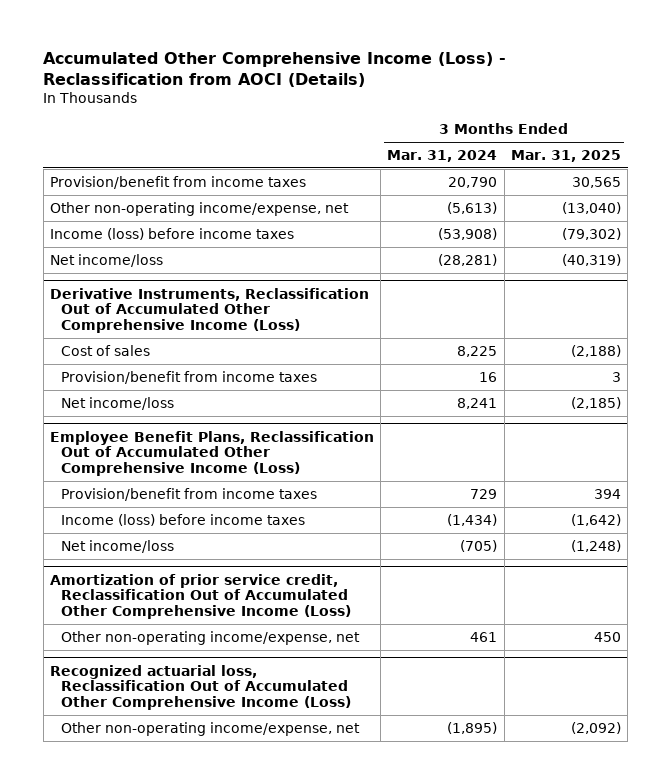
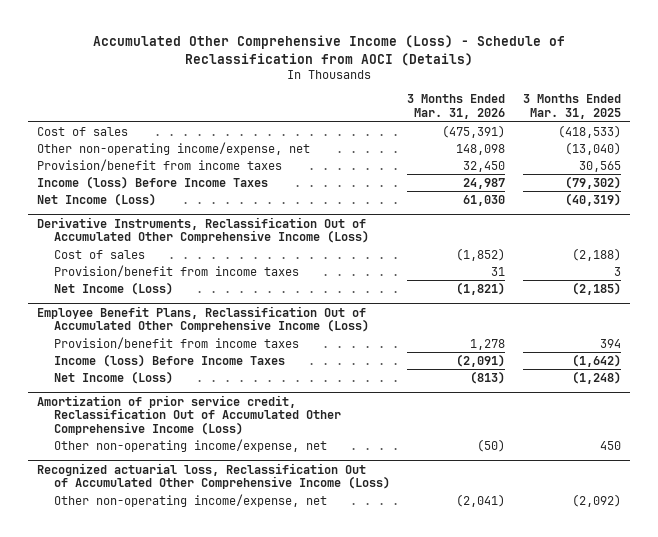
[43,51,507,87] Accumulated Other Comprehensive Income (Loss) - Reclassification from AOCI (Details) -> [92,34,565,66] Accumulated Other Comprehensive Income (Loss) - Schedule of Reclassification from AOCI (Details)
[387,149,498,162] Mar. 31, 2024 -> none
none -> [407,94,506,120] 3 Months Ended Mar. 31, 2026
none -> [36,126,128,136] Cost of sales
[49,175,306,189] Provision/benefit from income taxes -> [36,158,282,171] Provision/benefit from income taxes
[49,227,294,240] Income (loss) before income taxes -> [36,175,268,189] Income (loss) Before Income Taxes
[49,253,163,267] Net income/loss -> [36,192,156,206] Net Income (Loss)
[60,396,174,410] Net income/loss -> [53,281,173,295] Net Income (Loss)
[60,513,305,526] Income (loss) before income taxes -> [53,353,285,367] Income (loss) Before Income Taxes
[60,539,174,553] Net income/loss -> [53,370,173,384] Net Income (Loss)

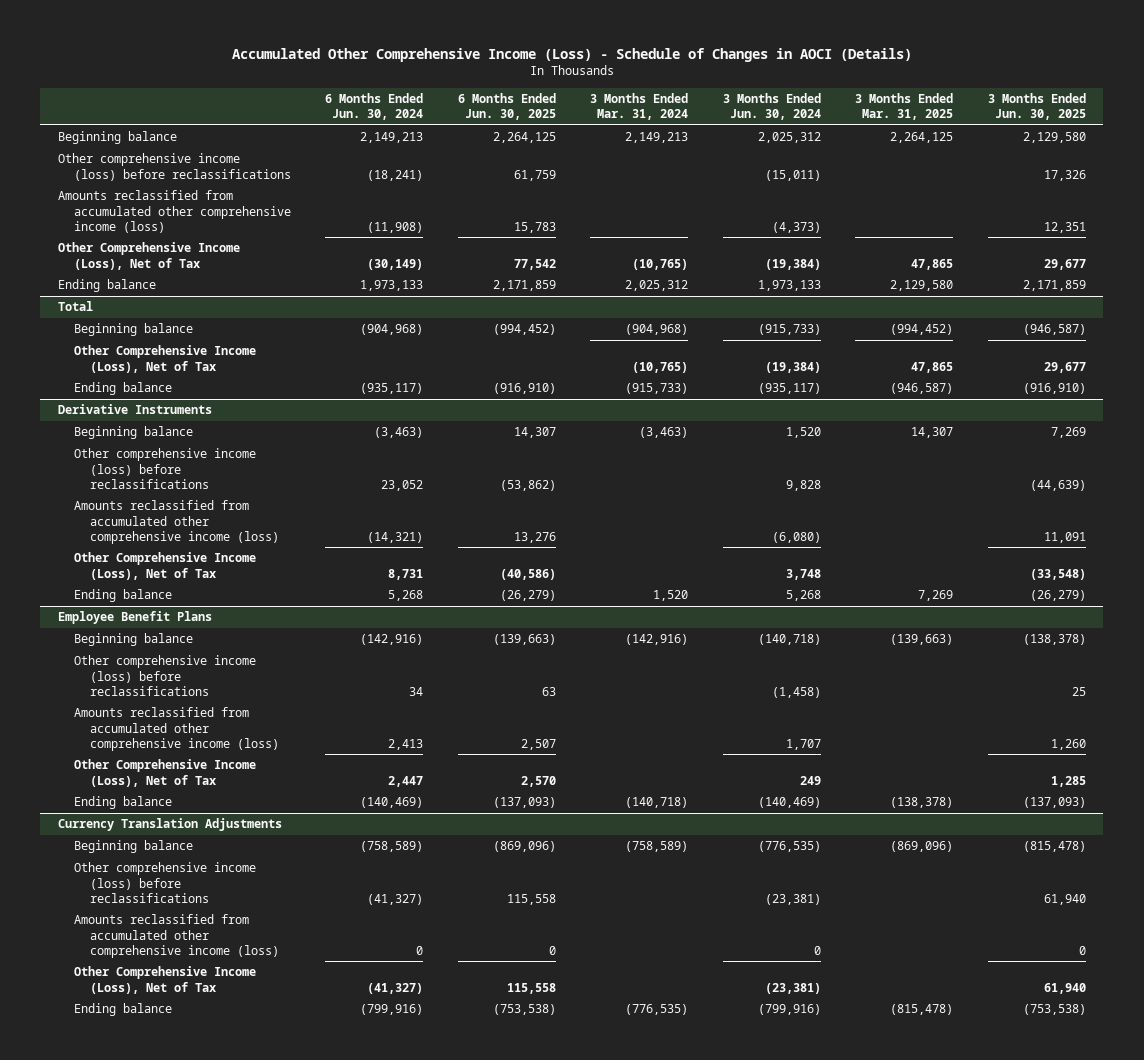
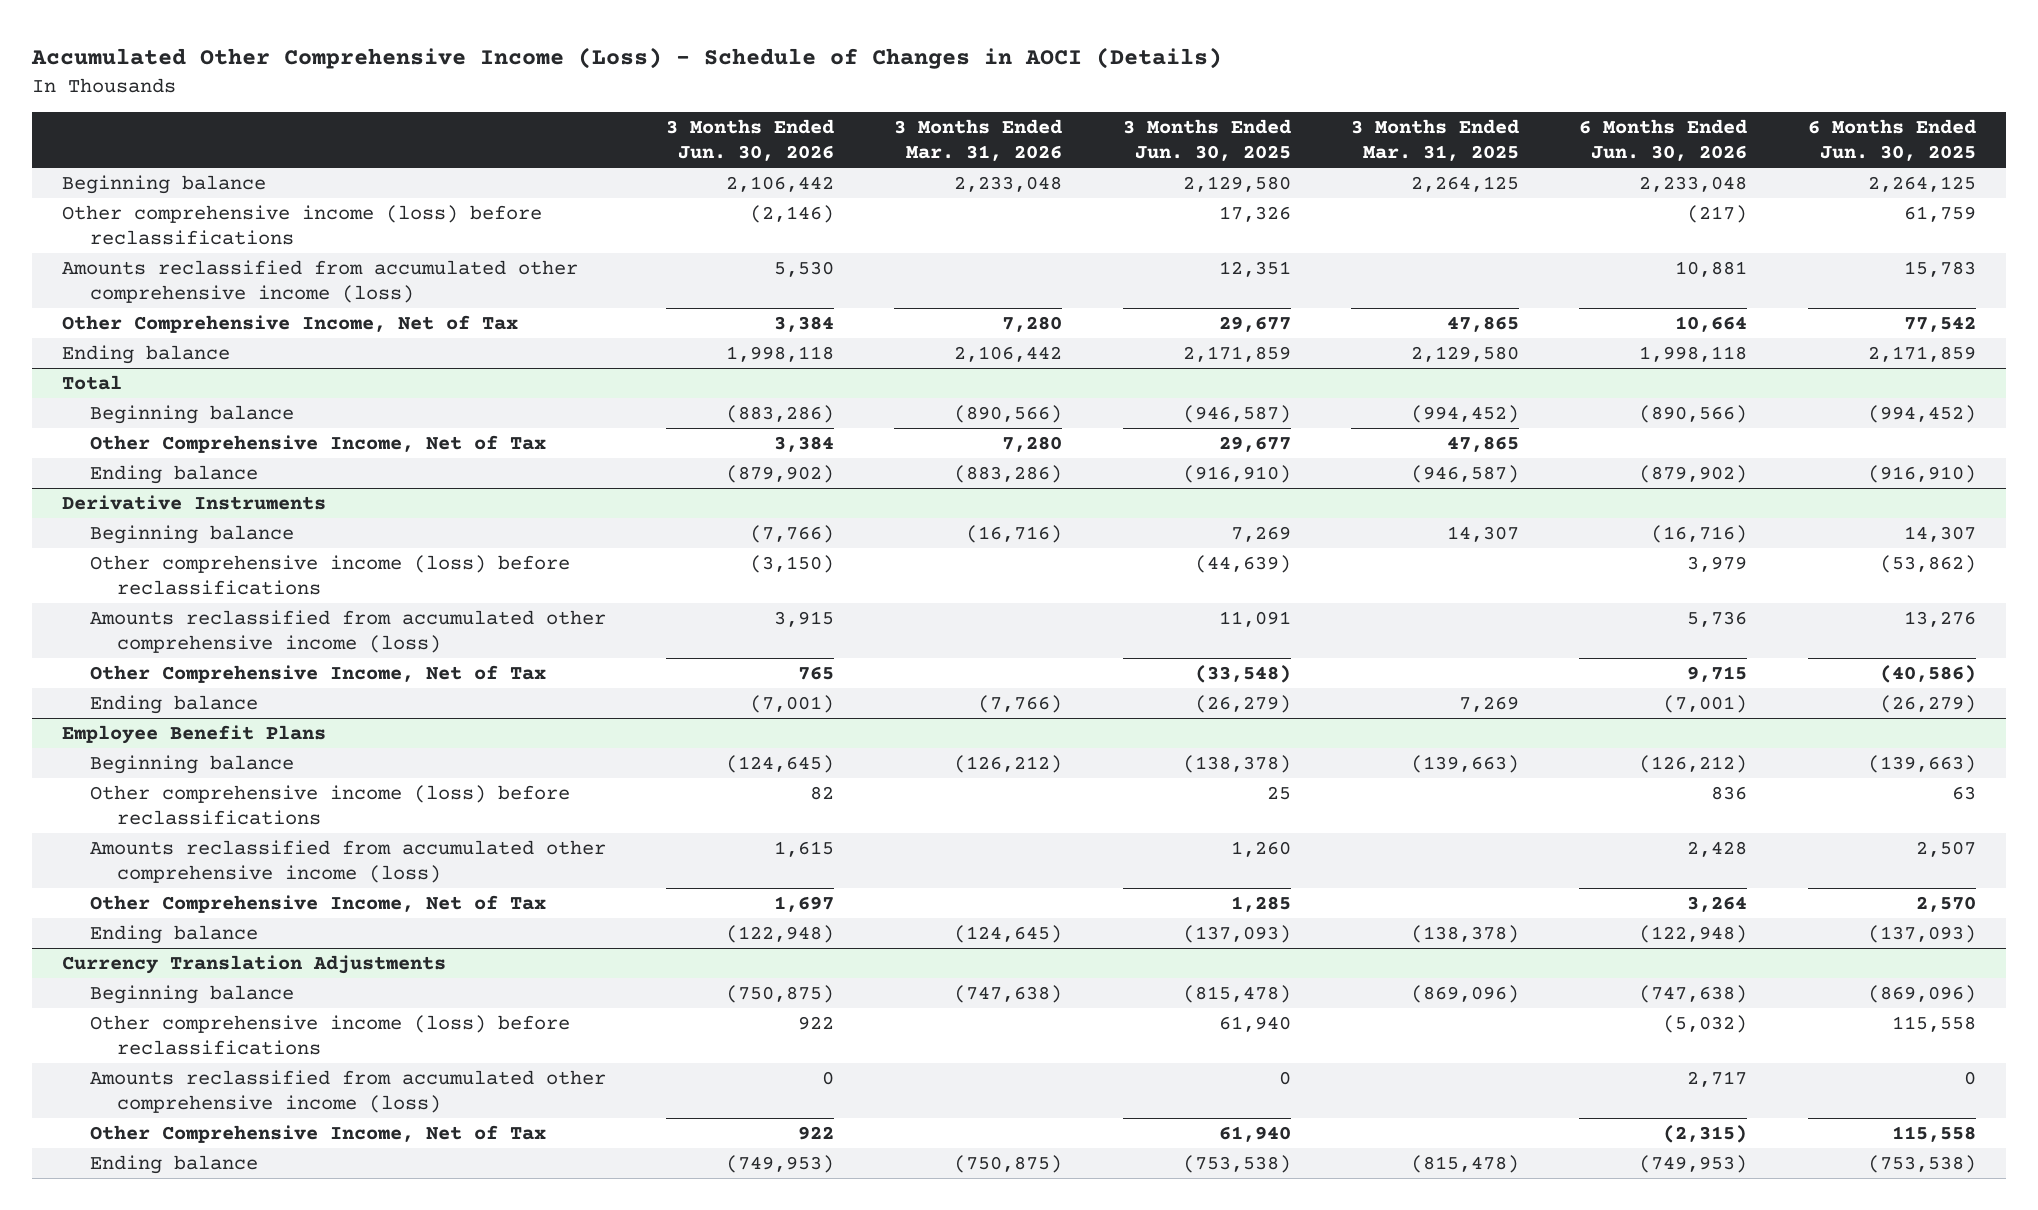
[325,93,424,121] 6 Months Ended Jun. 30, 2024 -> none
[590,93,689,121] 3 Months Ended Mar. 31, 2024 -> none
[722,93,821,121] 3 Months Ended Jun. 30, 2024 -> none
none -> [665,119,834,162] 3 Months Ended Jun. 30, 2026
none -> [894,119,1063,162] 3 Months Ended Mar. 31, 2026
none -> [1579,119,1748,162] 6 Months Ended Jun. 30, 2026
[57,242,240,270] Other Comprehensive Income (Loss), Net of Tax -> [62,314,519,333] Other Comprehensive Income, Net of Tax
[73,345,256,373] Other Comprehensive Income (Loss), Net of Tax -> [89,434,546,453] Other Comprehensive Income, Net of Tax
[73,552,256,580] Other Comprehensive Income (Loss), Net of Tax -> [89,664,546,683] Other Comprehensive Income, Net of Tax
[73,759,256,787] Other Comprehensive Income (Loss), Net of Tax -> [89,894,546,913] Other Comprehensive Income, Net of Tax
[73,966,256,994] Other Comprehensive Income (Loss), Net of Tax -> [89,1124,546,1143] Other Comprehensive Income, Net of Tax

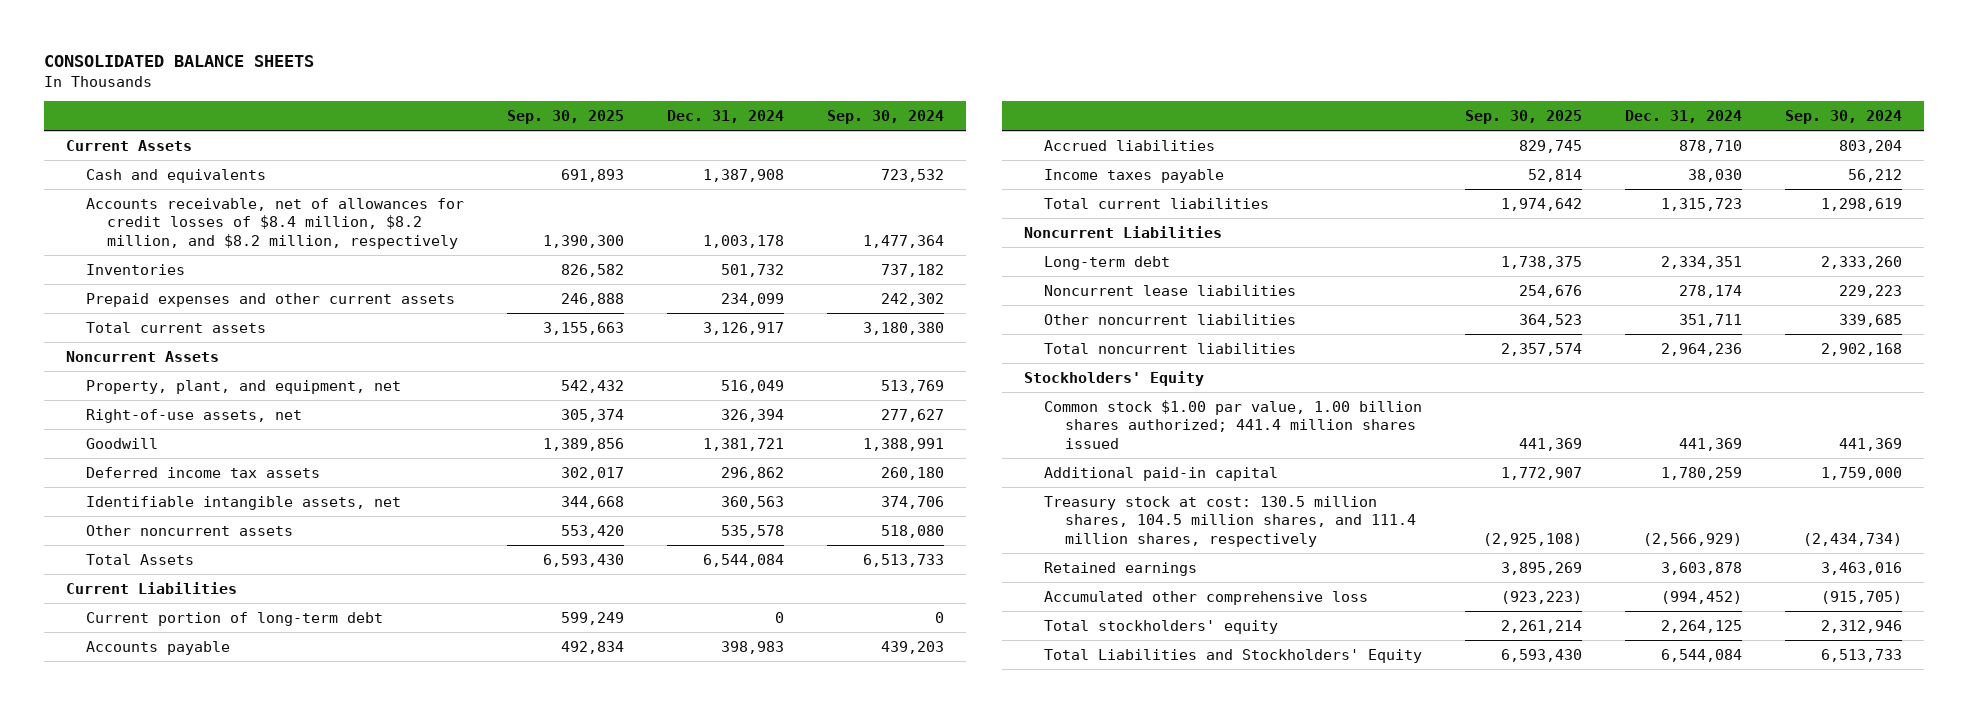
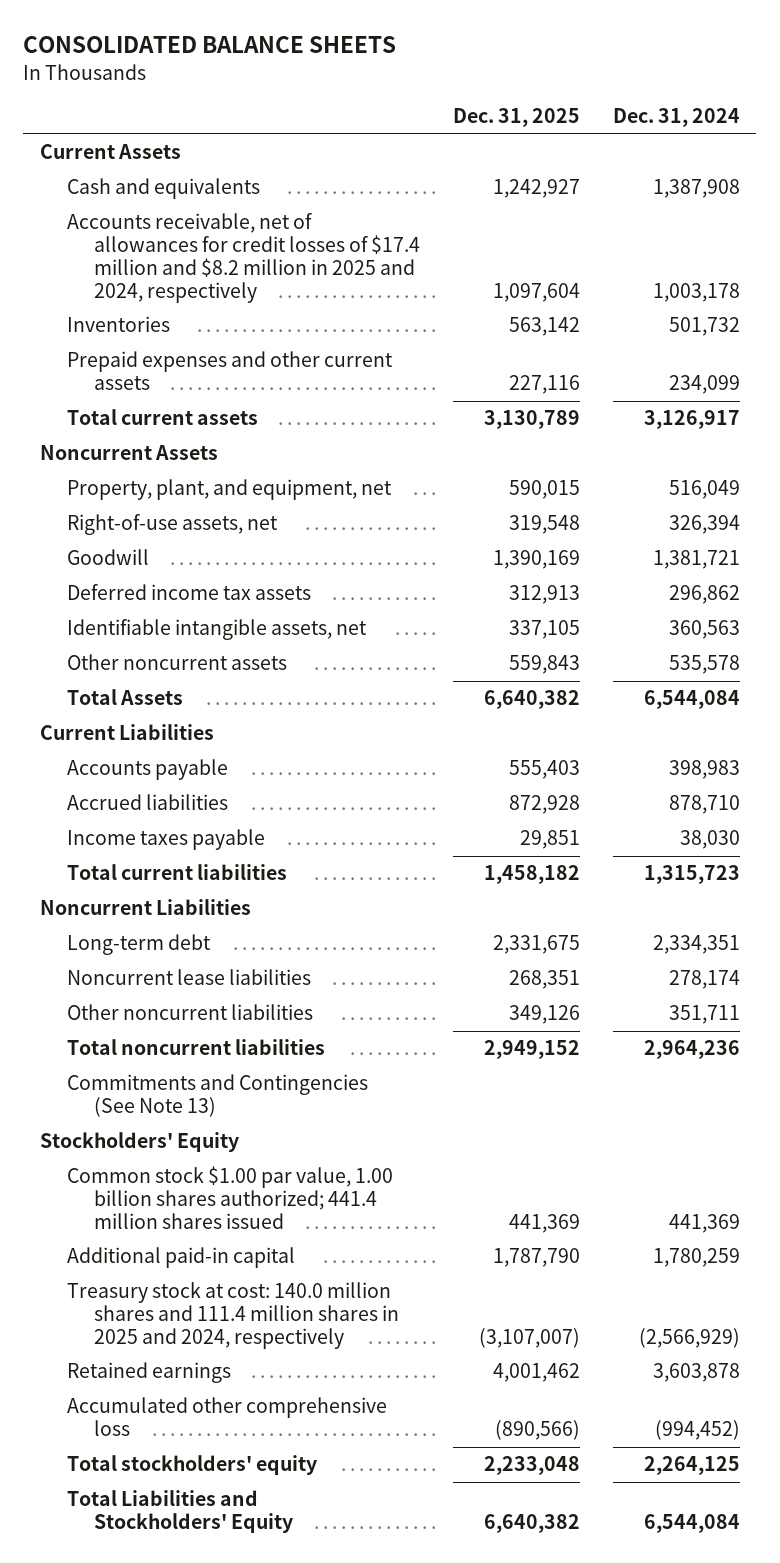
[507,110,625,125] Sep. 30, 2025 -> none
[827,110,945,125] Sep. 30, 2024 -> none
none -> [452,108,580,128] Dec. 31, 2025
[86,197,465,250] Accounts receivable, net of allowances for credit losses of $8.4 million, $8.2 million, and $8.2 million, respectively -> [66,213,421,303] Accounts receivable, net of allowances for credit losses of $17.4 million and $8.2 million in 2025 and 2024, respectively
[86,611,384,626] Current portion of long-term debt -> none
none -> [66,1074,368,1118] Commitments and Contingencies (See Note 13)
[1044,495,1416,548] Treasury stock at cost: 130.5 million shares, 104.5 million shares, and 111.4 million shares, respectively -> [66,1282,400,1350] Treasury stock at cost: 140.0 million shares and 111.4 million shares in 2025 and 2024, respectively

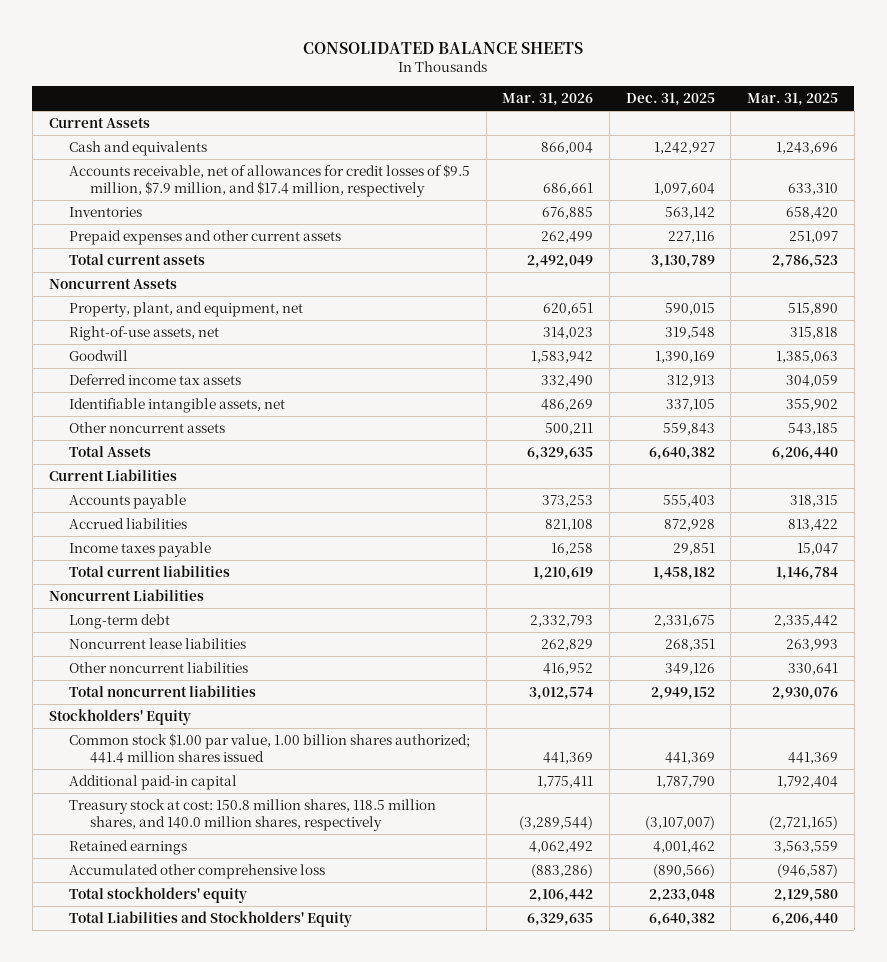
[612,108,740,128] Dec. 31, 2024 -> none
none -> [502,93,594,107] Mar. 31, 2026
none -> [747,93,839,107] Mar. 31, 2025
[66,213,421,303] Accounts receivable, net of allowances for credit losses of $17.4 million and $8.2 million in 2025 and 2024, respectively -> [69,164,471,197] Accounts receivable, net of allowances for credit losses of $9.5 million, $7.9 million, and $17.4 million, respectively
[66,1074,368,1118] Commitments and Contingencies (See Note 13) -> none
[66,1282,400,1350] Treasury stock at cost: 140.0 million shares and 111.4 million shares in 2025 and 2024, respectively -> [69,799,437,831] Treasury stock at cost: 150.8 million shares, 118.5 million shares, and 140.0 million shares, respectively

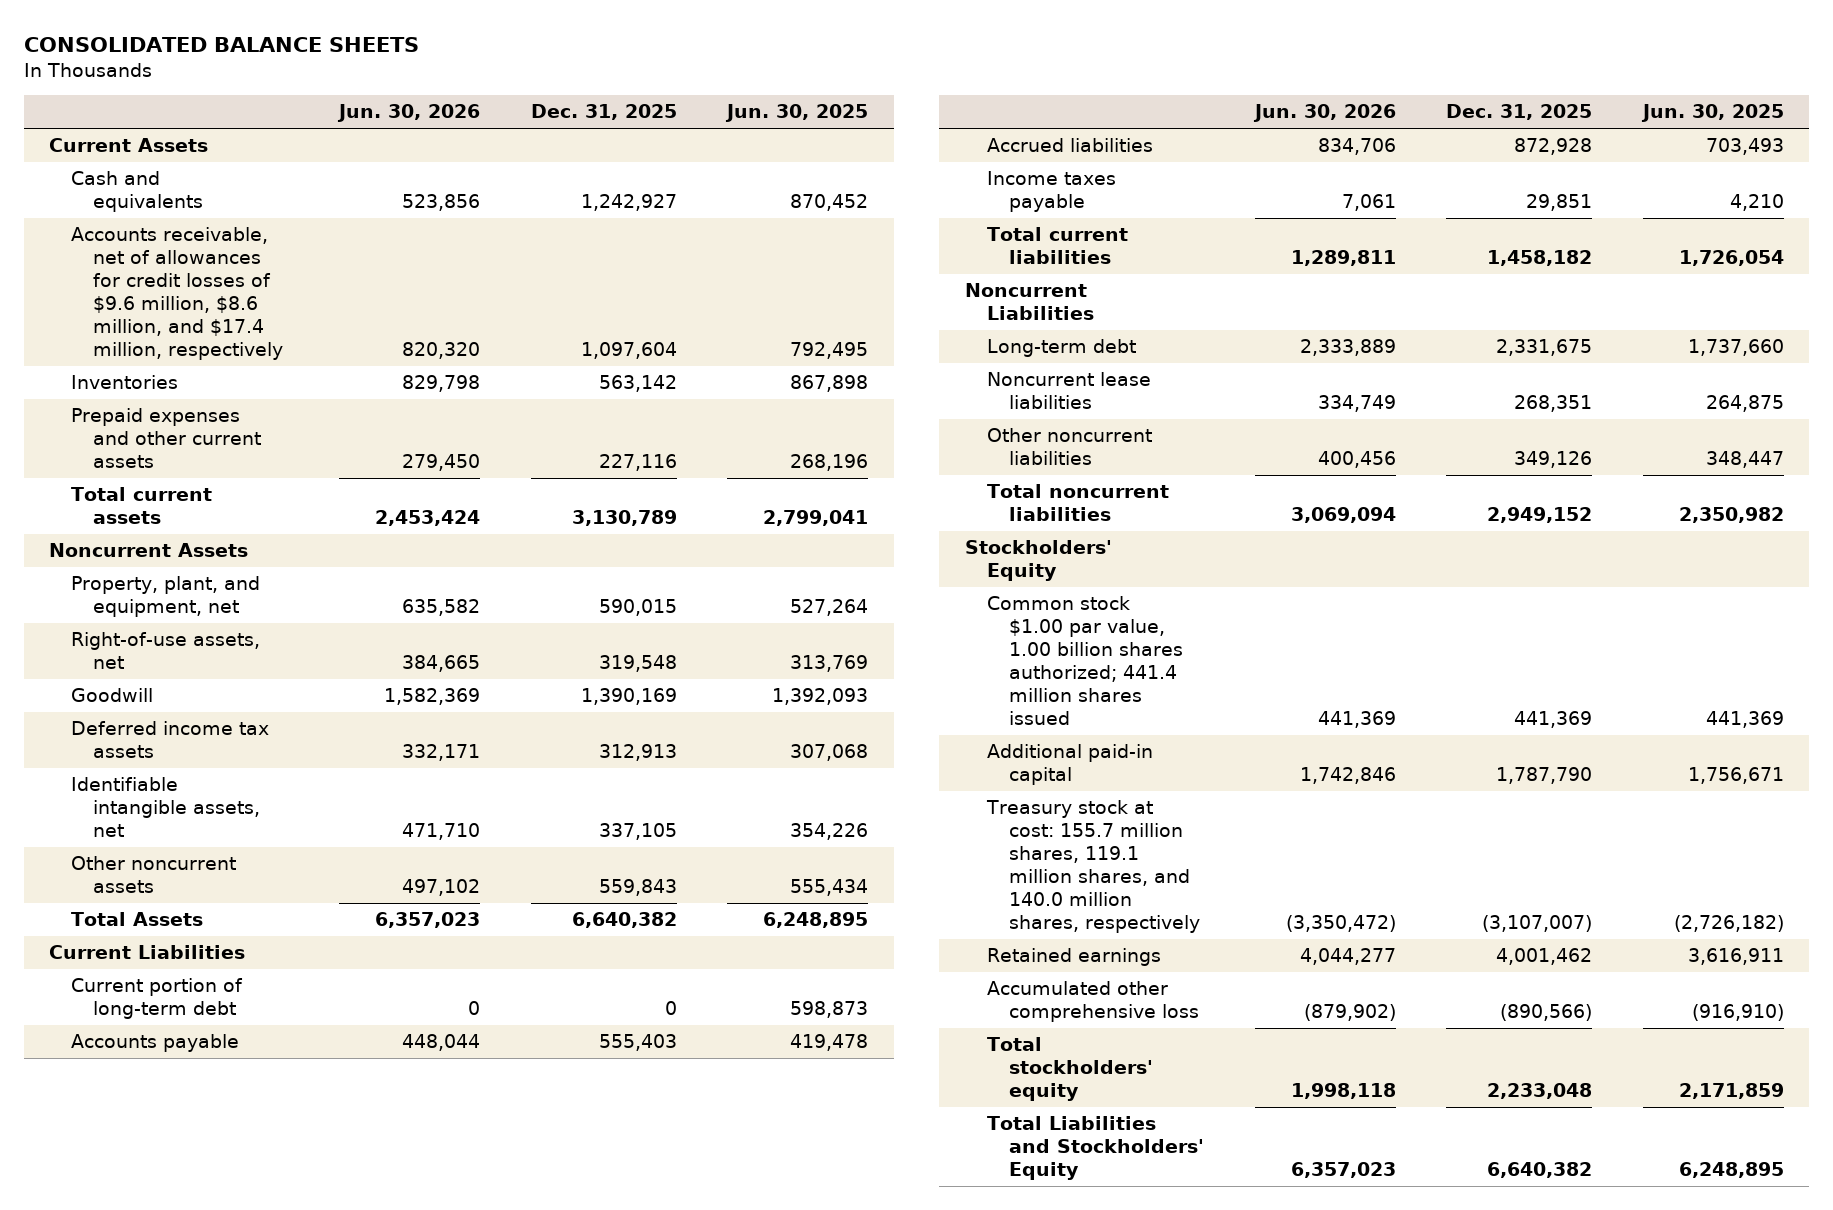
[502,93,594,107] Mar. 31, 2026 -> none
[747,93,839,107] Mar. 31, 2025 -> none
none -> [336,104,480,123] Jun. 30, 2026
none -> [725,104,869,123] Jun. 30, 2025
[69,164,471,197] Accounts receivable, net of allowances for credit losses of $9.5 million, $7.9 million, and $17.4 million, respectively -> [71,227,284,361] Accounts receivable, net of allowances for credit losses of $9.6 million, $8.6 million, and $17.4 million, respectively
none -> [71,978,244,1020] Current portion of long-term debt
[69,799,437,831] Treasury stock at cost: 150.8 million shares, 118.5 million shares, and 140.0 million shares, respectively -> [985,800,1201,934] Treasury stock at cost: 155.7 million shares, 119.1 million shares, and 140.0 million shares, respectively

